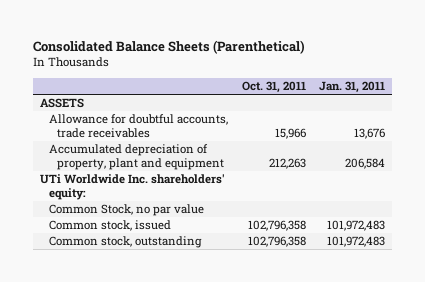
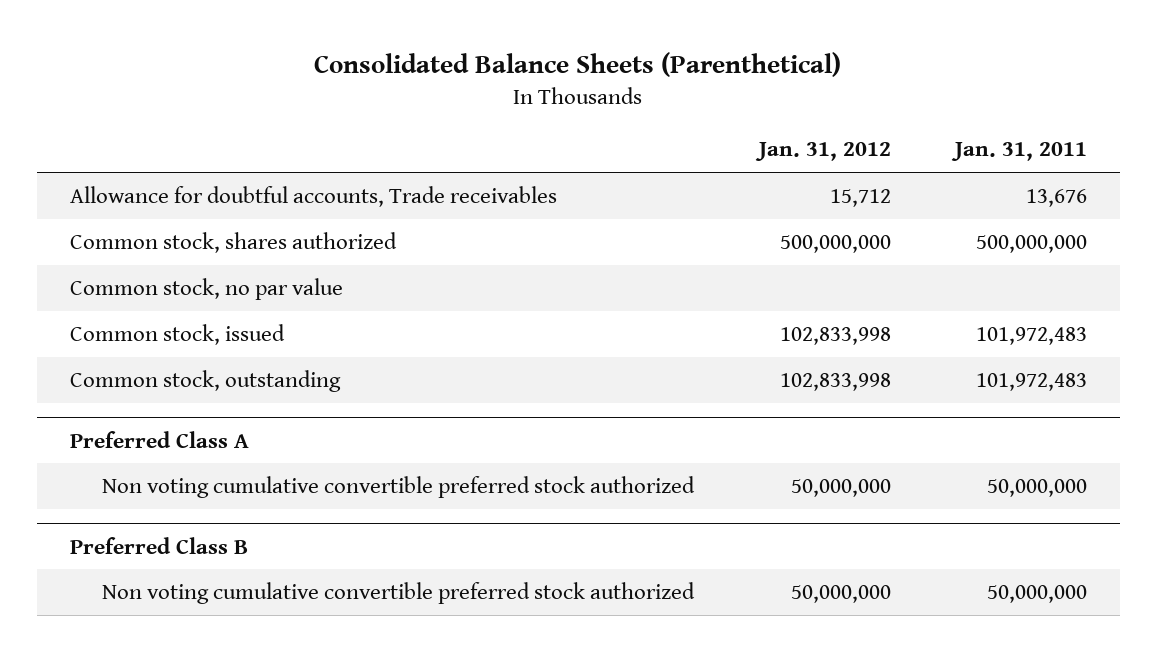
[241,81,306,94] Oct. 31, 2011 -> none
none -> [754,142,891,162] Jan. 31, 2012
[40,98,85,109] ASSETS -> none
[48,144,225,171] Accumulated depreciation of property, plant and equipment -> none
[40,174,226,201] UTi Worldwide Inc. shareholders' equity: -> none
[48,114,228,139] Allowance for doubtful accounts, trade receivables -> [69,185,557,207] Allowance for doubtful accounts, Trade receivables
none -> [69,231,397,253] Common stock, shares authorized
[48,204,204,217] Common Stock, no par value -> [69,277,343,300] Common stock, no par value
none -> [69,430,249,448] Preferred Class A
none -> [101,475,695,498] Non voting cumulative convertible preferred stock authorized
none -> [69,536,248,554] Preferred Class B
none -> [101,581,695,604] Non voting cumulative convertible preferred stock authorized

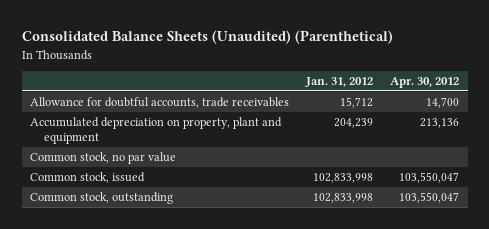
[314,51,842,77] Consolidated Balance Sheets (Parenthetical) -> [21,30,393,45] Consolidated Balance Sheets (Unaudited) (Parenthetical)
[951,142,1088,162] Jan. 31, 2011 -> none
none -> [390,77,460,89] Apr. 30, 2012
[69,231,397,253] Common stock, shares authorized -> none
[69,185,557,207] Allowance for doubtful accounts, Trade receivables -> [30,96,290,108] Allowance for doubtful accounts, trade receivables
none -> [30,116,283,145] Accumulated depreciation on property, plant and equipment
[69,430,249,448] Preferred Class A -> none
[101,475,695,498] Non voting cumulative convertible preferred stock authorized -> none
[69,536,248,554] Preferred Class B -> none
[101,581,695,604] Non voting cumulative convertible preferred stock authorized -> none

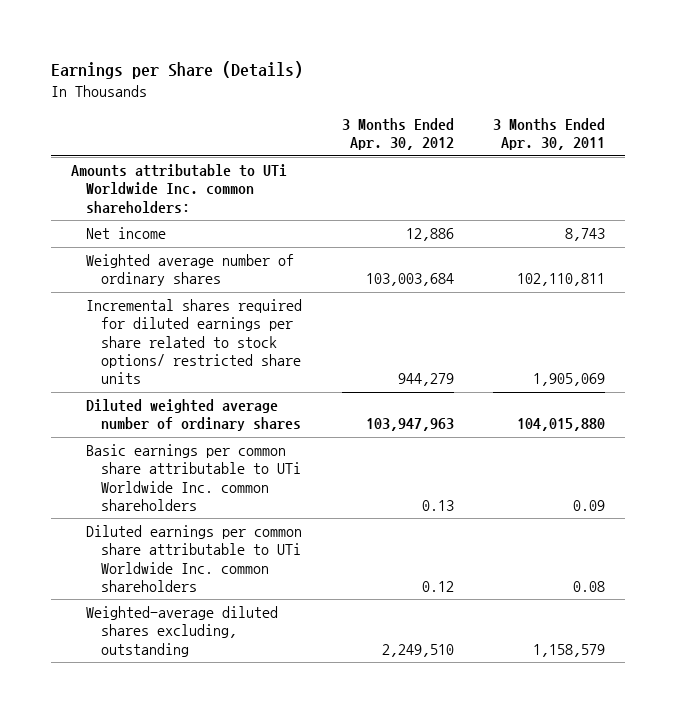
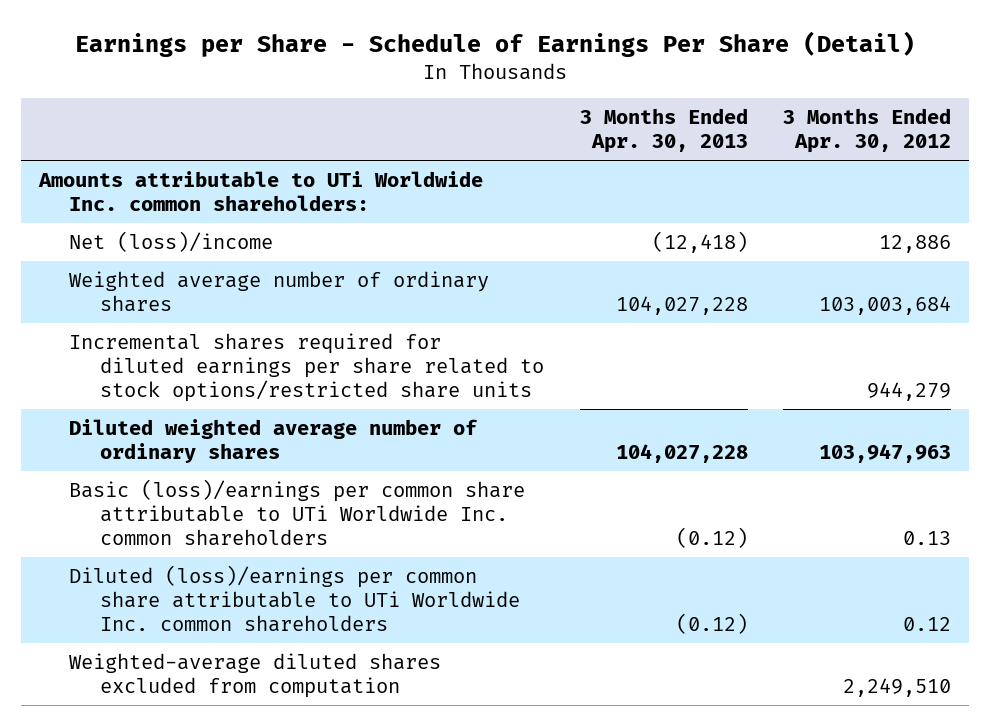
[51,61,304,80] Earnings per Share (Details) -> [75,30,916,57] Earnings per Share - Schedule of Earnings Per Share (Detail)
[493,118,606,151] 3 Months Ended Apr. 30, 2011 -> none
none -> [579,108,748,154] 3 Months Ended Apr. 30, 2013
[85,227,166,240] Net income -> [69,230,274,252] Net (loss)/income
[85,299,302,385] Incremental shares required for diluted earnings per share related to stock options/ restricted share units -> [69,332,545,403] Incremental shares required for diluted earnings per share related to stock options/restricted share units
[85,444,301,511] Basic earnings per common share attributable to UTi Worldwide Inc. common shareholders -> [69,478,526,547] Basic (loss)/earnings per common share attributable to UTi Worldwide Inc. common shareholders
[85,525,302,592] Diluted earnings per common share attributable to UTi Worldwide Inc. common shareholders -> [69,564,521,633] Diluted (loss)/earnings per common share attributable to UTi Worldwide Inc. common shareholders
[85,606,278,657] Weighted-average diluted shares excluding, outstanding -> [69,652,442,699] Weighted-average diluted shares excluded from computation

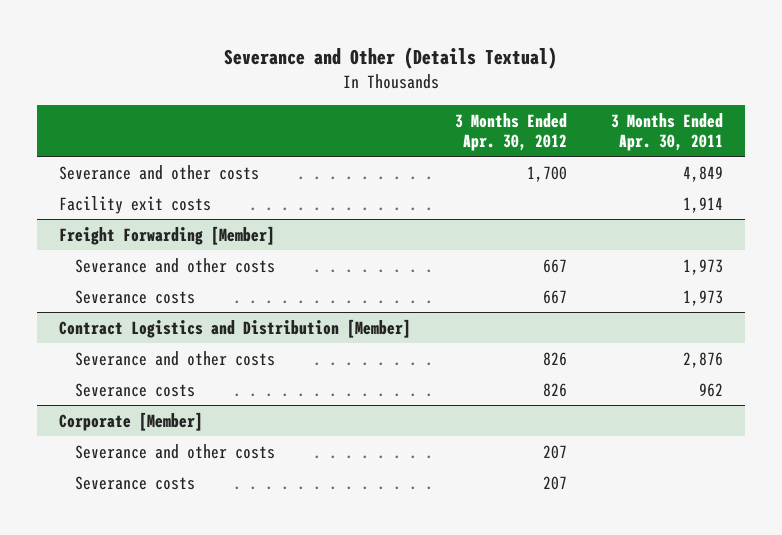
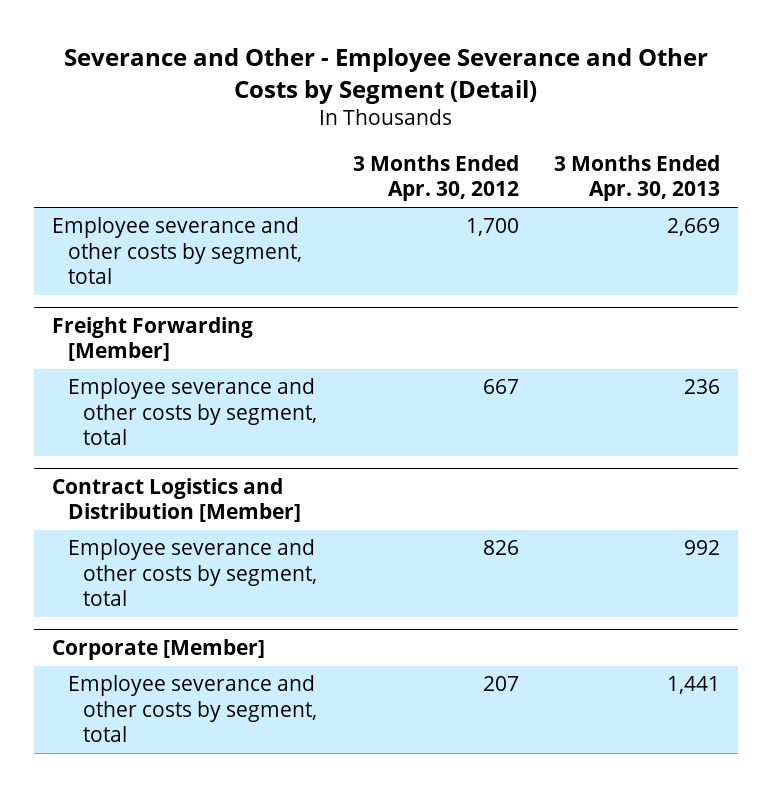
[223,46,557,69] Severance and Other (Details Textual) -> [63,47,708,104] Severance and Other - Employee Severance and Other Costs by Segment (Detail)
[611,112,724,152] 3 Months Ended Apr. 30, 2011 -> none
none -> [554,154,721,202] 3 Months Ended Apr. 30, 2013
[58,195,211,214] Facility exit costs -> none
[58,164,259,180] Severance and other costs -> [51,217,302,285] Employee severance and other costs by segment, total
[74,289,195,304] Severance costs -> none
[74,257,275,273] Severance and other costs -> [67,378,318,446] Employee severance and other costs by segment, total
[74,382,195,397] Severance costs -> none
[74,350,275,366] Severance and other costs -> [67,539,318,607] Employee severance and other costs by segment, total
[74,475,195,490] Severance costs -> none
[74,443,275,459] Severance and other costs -> [67,675,318,743] Employee severance and other costs by segment, total

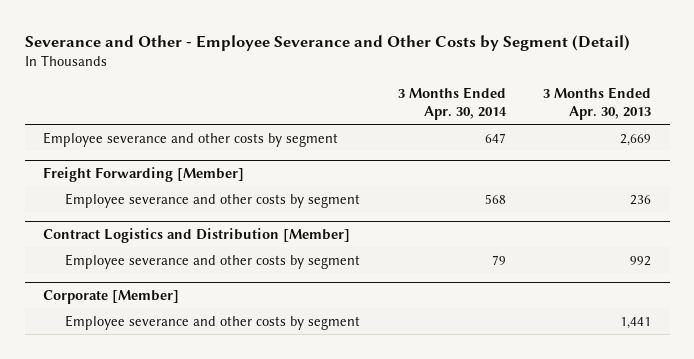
[352,154,519,202] 3 Months Ended Apr. 30, 2012 -> none
none -> [397,87,507,121] 3 Months Ended Apr. 30, 2014
[51,217,302,285] Employee severance and other costs by segment, total -> [43,131,339,147] Employee severance and other costs by segment
[67,378,318,446] Employee severance and other costs by segment, total -> [65,192,361,208] Employee severance and other costs by segment
[67,539,318,607] Employee severance and other costs by segment, total -> [65,253,361,269] Employee severance and other costs by segment
[67,675,318,743] Employee severance and other costs by segment, total -> [65,314,361,330] Employee severance and other costs by segment

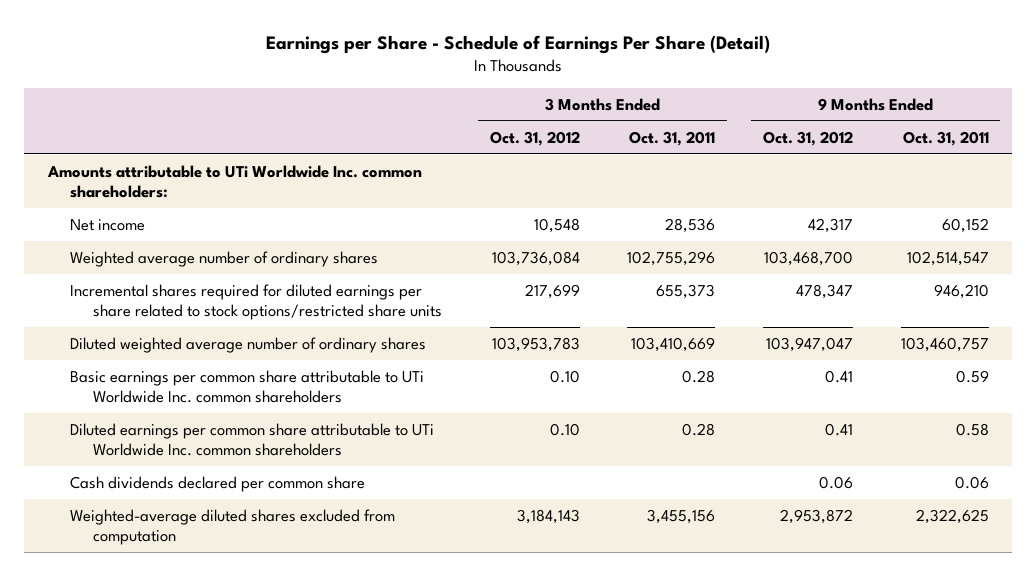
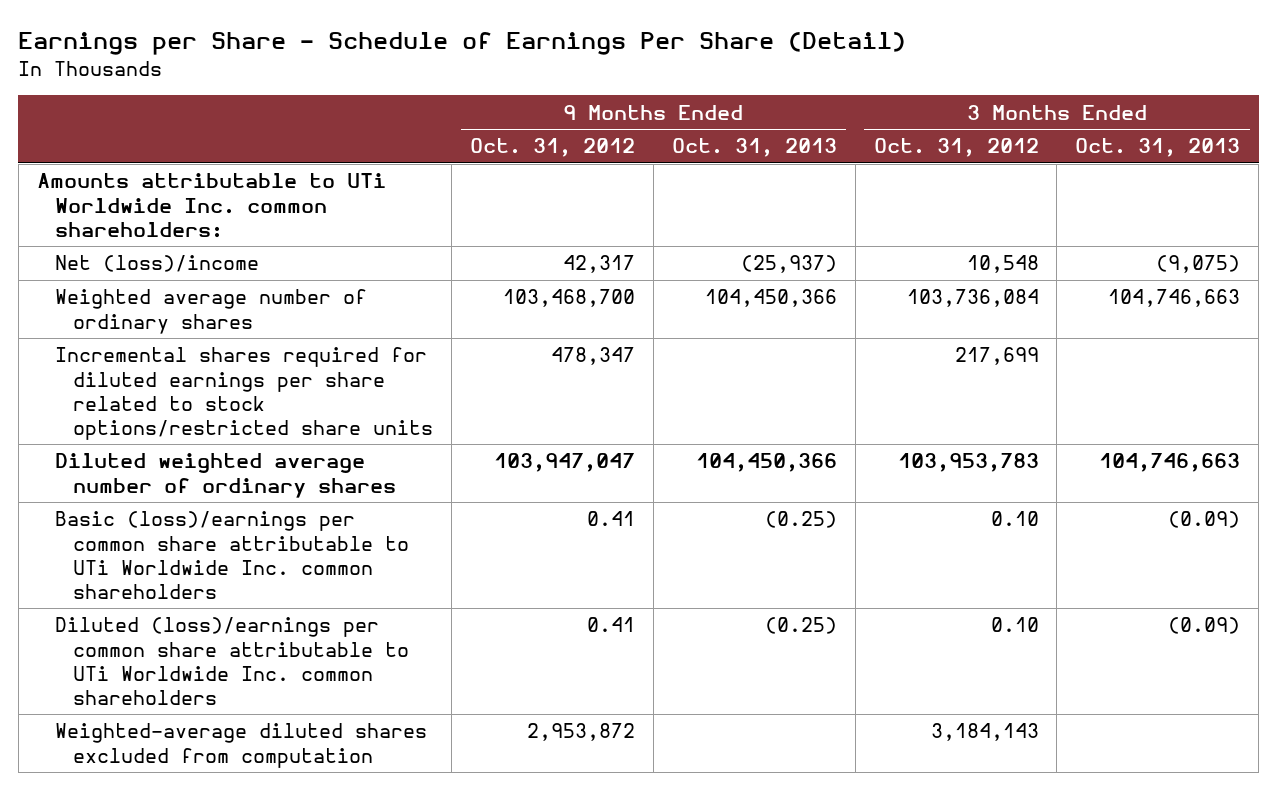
[629,130,716,146] Oct. 31, 2011 -> none
[902,130,989,146] Oct. 31, 2011 -> none
none -> [671,138,837,158] Oct. 31, 2013
none -> [1075,138,1241,158] Oct. 31, 2013
[70,218,146,231] Net income -> [54,255,259,273] Net (loss)/income
[70,475,366,492] Cash dividends declared per common share -> none
[70,369,425,404] Basic earnings per common share attributable to UTi Worldwide Inc. common shareholders -> [54,511,410,599] Basic (loss)/earnings per common share attributable to UTi Worldwide Inc. common shareholders
[70,422,435,457] Diluted earnings per common share attributable to UTi Worldwide Inc. common shareholders -> [54,617,410,705] Diluted (loss)/earnings per common share attributable to UTi Worldwide Inc. common shareholders

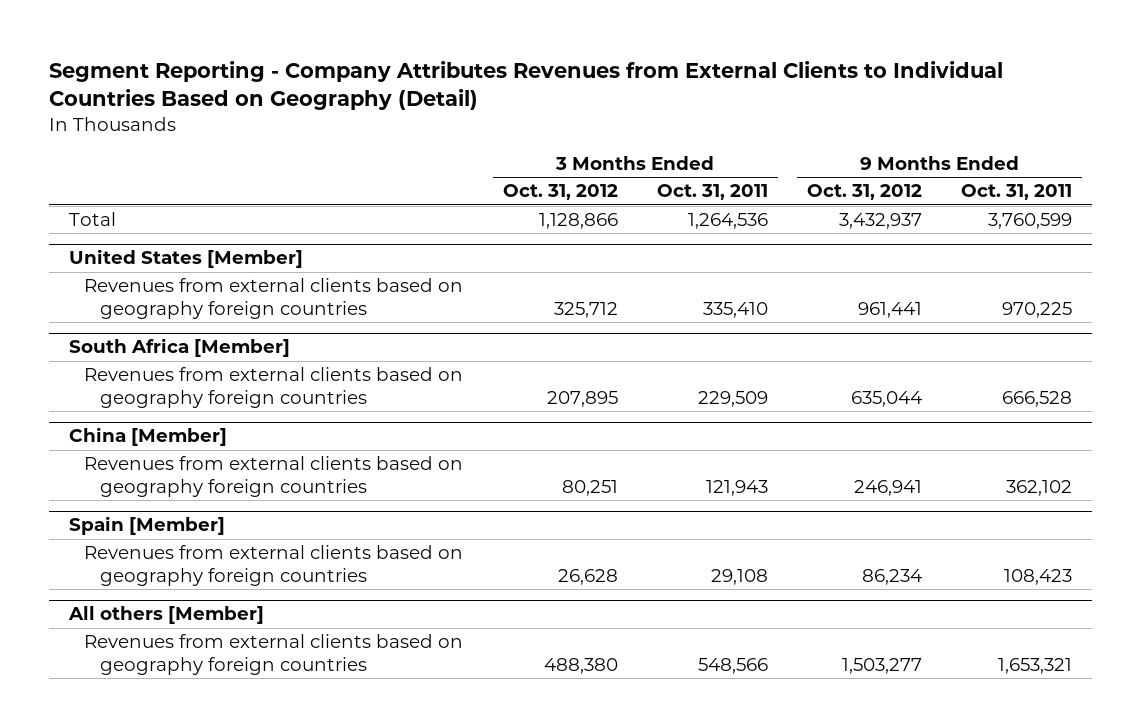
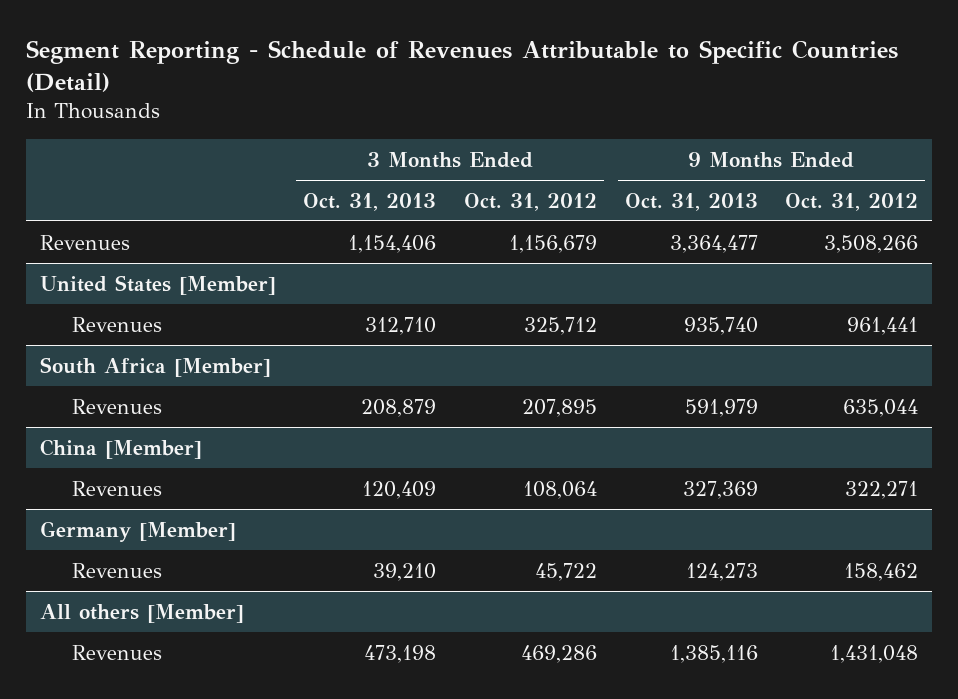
[49,60,1004,111] Segment Reporting - Company Attributes Revenues from External Clients to Individual Countries Based on Geography (Detail) -> [25,39,898,93] Segment Reporting - Schedule of Revenues Attributable to Specific Countries (Detail)
[656,184,768,201] Oct. 31, 2011 -> none
[961,184,1073,201] Oct. 31, 2011 -> none
none -> [303,192,437,211] Oct. 31, 2013
none -> [624,192,758,211] Oct. 31, 2013
[68,212,116,227] Total -> none
none -> [39,234,130,250] Revenues
[84,278,464,319] Revenues from external clients based on geography foreign countries -> [71,316,162,332] Revenues
[84,367,464,408] Revenues from external clients based on geography foreign countries -> [71,398,162,414] Revenues
[84,456,464,497] Revenues from external clients based on geography foreign countries -> none
[68,516,225,536] Spain [Member] -> none
[84,545,464,586] Revenues from external clients based on geography foreign countries -> none
none -> [71,480,162,496] Revenues
none -> [39,520,236,542] Germany [Member]
none -> [71,562,162,578] Revenues
[84,634,464,675] Revenues from external clients based on geography foreign countries -> none
none -> [71,644,162,660] Revenues

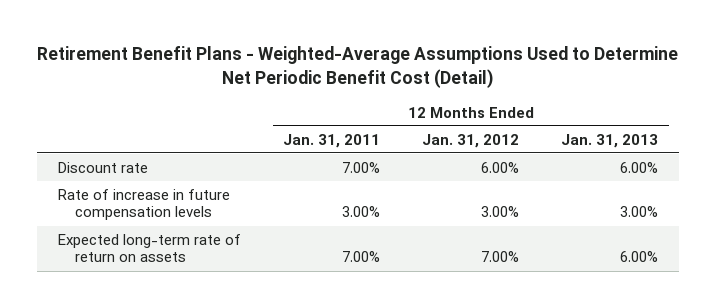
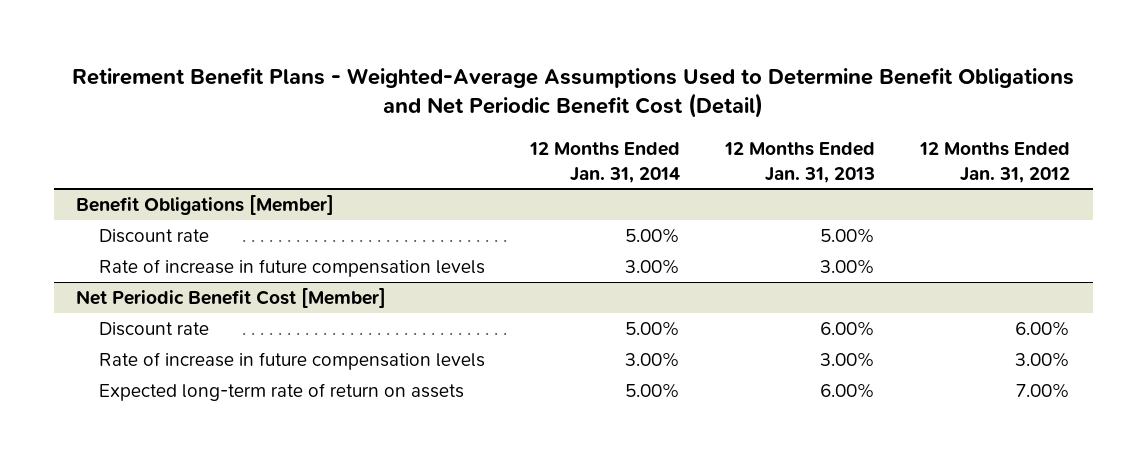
[37,46,679,88] Retirement Benefit Plans - Weighted-Average Assumptions Used to Determine Net Periodic Benefit Cost (Detail) -> [72,67,1075,119] Retirement Benefit Plans - Weighted-Average Assumptions Used to Determine Benefit Obligations and Net Periodic Benefit Cost (Detail)
[283,133,381,148] Jan. 31, 2011 -> none
none -> [528,141,680,183] 12 Months Ended Jan. 31, 2014
none -> [76,194,335,215] Benefit Obligations [Member]
none -> [98,228,209,243] Discount rate
none -> [98,258,485,277] Rate of increase in future compensation levels
none -> [76,287,387,308] Net Periodic Benefit Cost [Member]

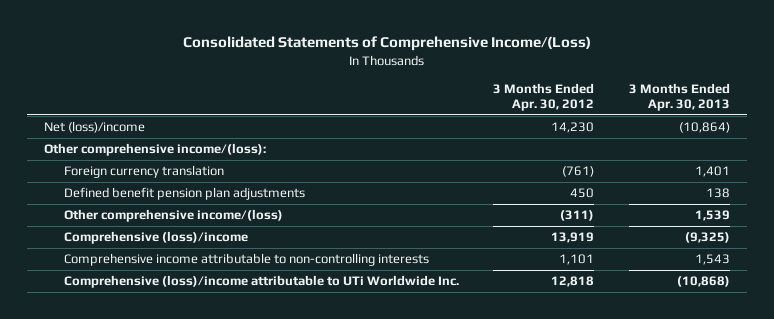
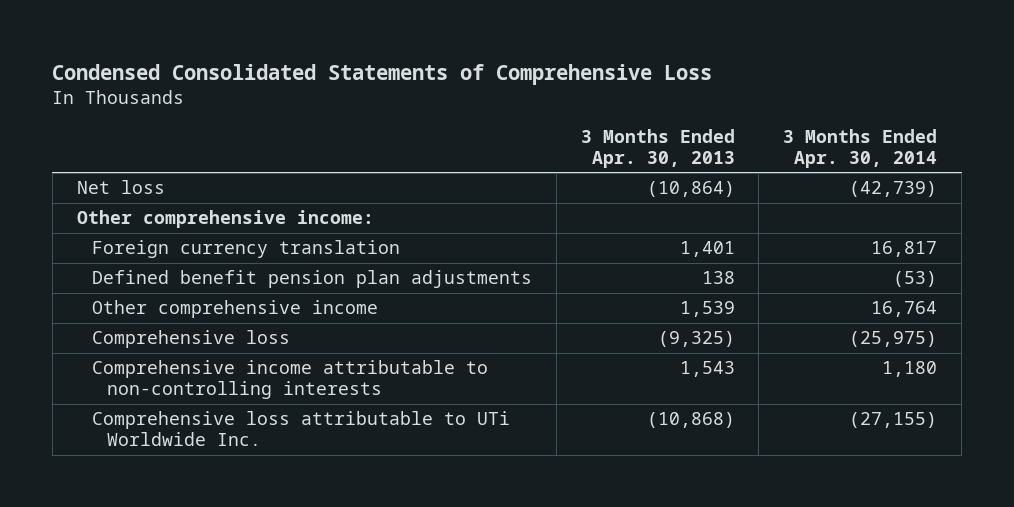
[182,35,591,51] Consolidated Statements of Comprehensive Income/(Loss) -> [52,63,713,85] Condensed Consolidated Statements of Comprehensive Loss
[493,82,595,111] 3 Months Ended Apr. 30, 2012 -> none
none -> [783,128,938,168] 3 Months Ended Apr. 30, 2014
[44,121,146,134] Net (loss)/income -> [76,180,165,195] Net loss
[44,143,267,157] Other comprehensive income/(loss): -> [76,210,374,229] Other comprehensive income:
[63,209,283,223] Other comprehensive income/(loss) -> [91,300,378,319] Other comprehensive income
[63,231,248,245] Comprehensive (loss)/income -> [91,330,290,349] Comprehensive loss
[63,275,459,289] Comprehensive (loss)/income attributable to UTi Worldwide Inc. -> [91,411,510,447] Comprehensive loss attributable to UTi Worldwide Inc.

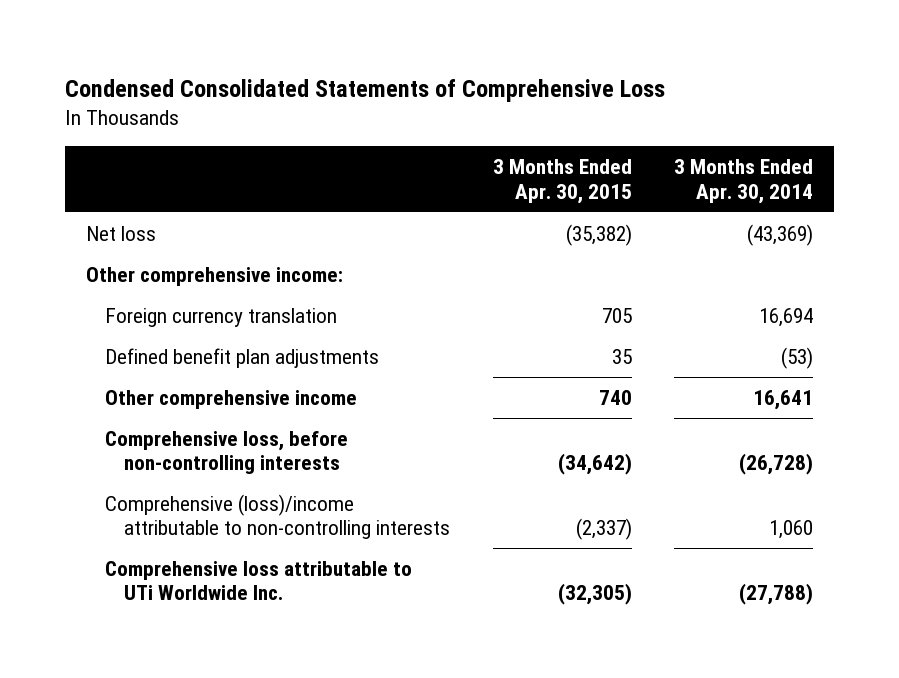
[580,128,735,168] 3 Months Ended Apr. 30, 2013 -> none
none -> [492,158,632,204] 3 Months Ended Apr. 30, 2015
[849,181,938,198] (42,739) -> [747,223,814,246] (43,369)
[871,241,938,258] 16,817 -> [759,307,814,327] 16,694
[91,270,532,289] Defined benefit pension plan adjustments -> [105,347,380,368] Defined benefit plan adjustments
[871,301,938,318] 16,764 -> [753,389,814,410] 16,641
[91,330,290,349] Comprehensive loss -> [105,430,349,475] Comprehensive loss, before non-controlling interests
[849,331,938,348] (25,975) -> [739,453,814,476] (26,728)
[91,360,488,400] Comprehensive income attributable to non-controlling interests -> [105,493,450,540] Comprehensive (loss)/income attributable to non-controlling interests
[882,361,938,378] 1,180 -> [769,520,814,540] 1,060
[849,412,938,429] (27,155) -> [739,583,814,606] (27,788)

